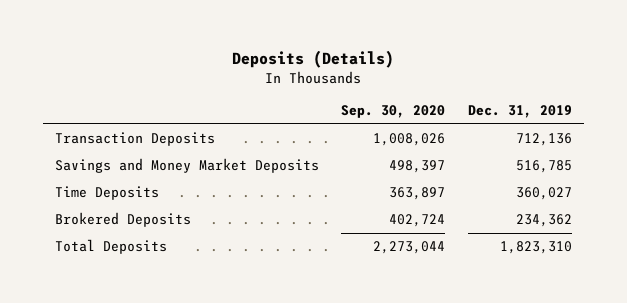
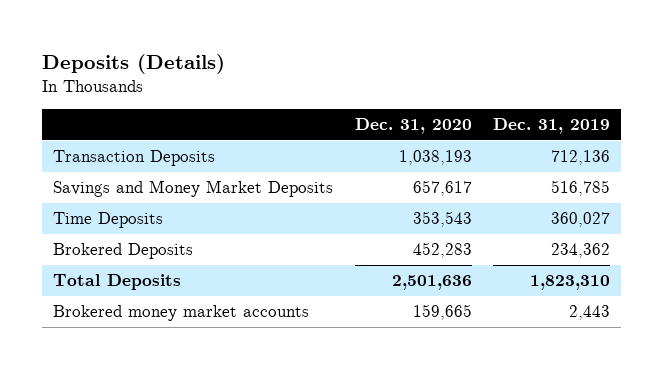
[341,105,446,119] Sep. 30, 2020 -> none
none -> [354,118,472,135] Dec. 31, 2020
none -> [53,305,310,322] Brokered money market accounts

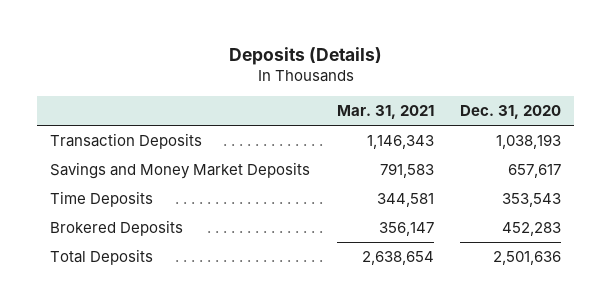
[493,118,611,135] Dec. 31, 2019 -> none
none -> [336,105,434,120] Mar. 31, 2021
[53,305,310,322] Brokered money market accounts -> none

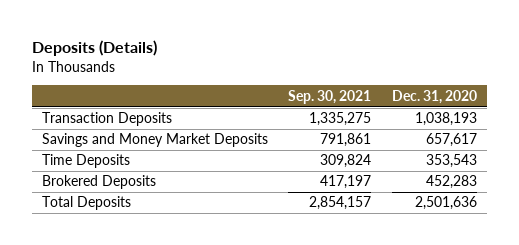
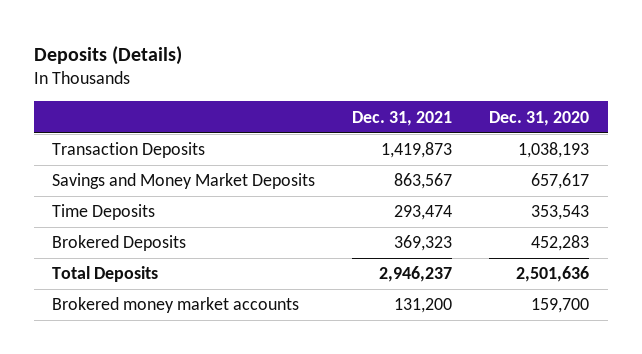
[288,89,372,104] Sep. 30, 2021 -> none
none -> [352,110,453,126] Dec. 31, 2021
none -> [52,297,300,314] Brokered money market accounts

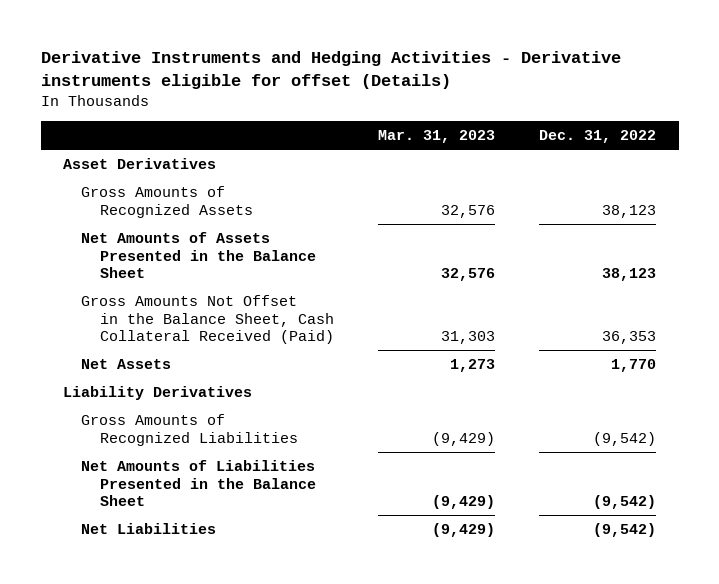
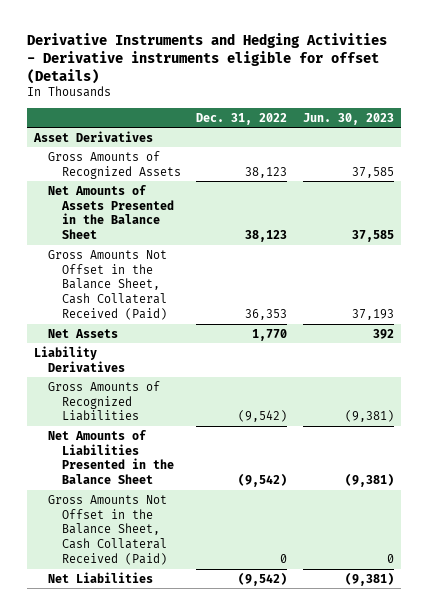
[377,130,495,144] Mar. 31, 2023 -> none
none -> [302,112,394,125] Jun. 30, 2023
none -> [48,494,168,566] Gross Amounts Not Offset in the Balance Sheet, Cash Collateral Received (Paid)

